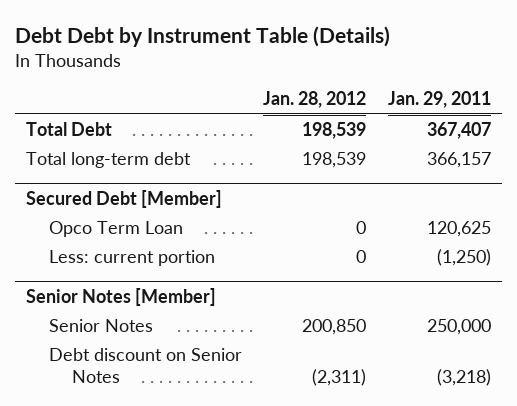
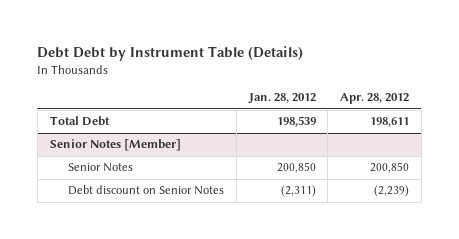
[387,91,491,109] Jan. 29, 2011 -> none
none -> [340,93,410,105] Apr. 28, 2012
[25,152,191,169] Total long-term debt -> none
[25,189,222,208] Secured Debt [Member] -> none
[48,221,183,238] Opco Term Loan -> none
[48,250,215,267] Less: current portion -> none

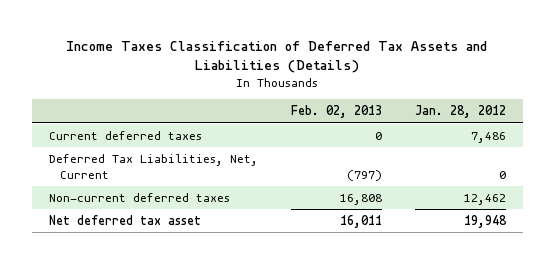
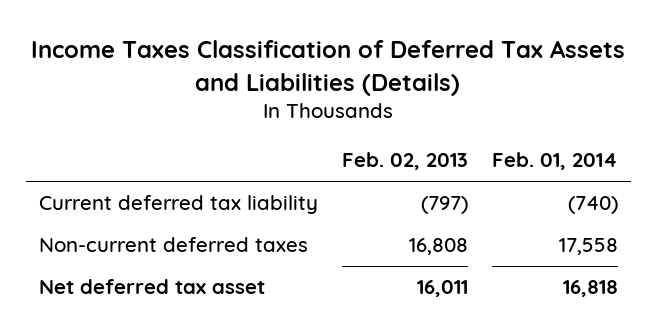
[415,105,507,119] Jan. 28, 2012 -> none
none -> [492,152,619,171] Feb. 01, 2014
[48,130,202,140] Current deferred taxes -> none
[48,153,258,179] Deferred Tax Liabilities, Net, Current -> [38,195,318,215] Current deferred tax liability

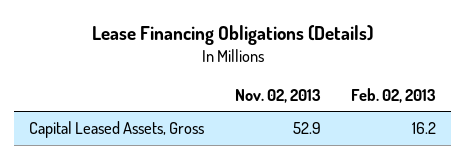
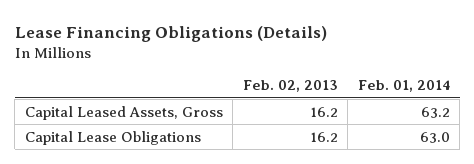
[234,88,321,103] Nov. 02, 2013 -> none
none -> [357,80,450,93] Feb. 01, 2014
none -> [24,130,201,145] Capital Lease Obligations

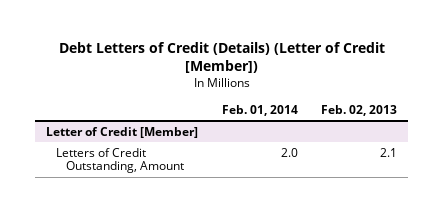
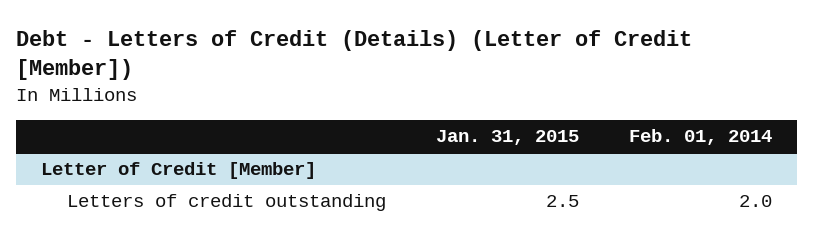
[58,42,385,74] Debt Letters of Credit (Details) (Letter of Credit [Member]) -> [16,29,693,81] Debt - Letters of Credit (Details) (Letter of Credit [Member])
[320,104,397,116] Feb. 02, 2013 -> none
none -> [435,130,579,146] Jan. 31, 2015
[56,147,184,174] Letters of Credit Outstanding, Amount -> [67,194,387,212] Letters of credit outstanding

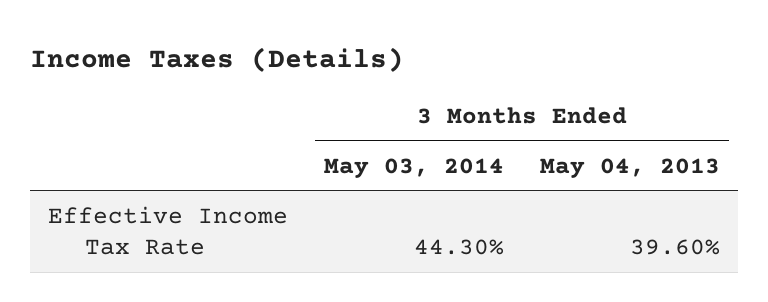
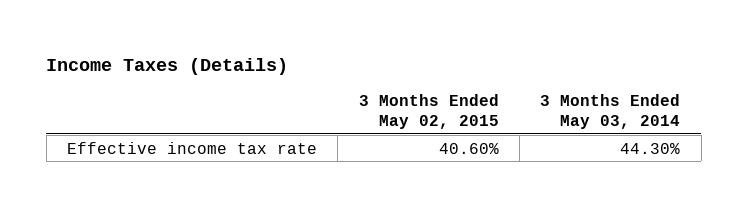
[540,157,721,178] May 04, 2013 -> none
none -> [358,93,499,130] 3 Months Ended May 02, 2015
[47,205,288,256] Effective Income Tax Rate -> [66,141,317,154] Effective income tax rate

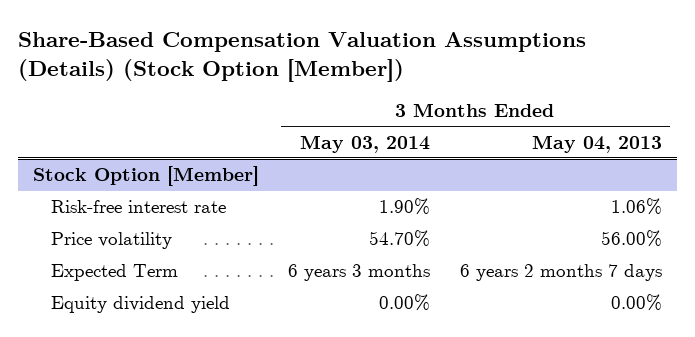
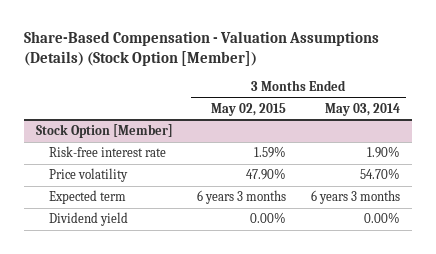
[17,31,586,83] Share-Based Compensation Valuation Assumptions (Details) (Stock Option [Member]) -> [23,31,379,66] Share-Based Compensation - Valuation Assumptions (Details) (Stock Option [Member])
[532,134,663,153] May 04, 2013 -> none
none -> [211,102,287,116] May 02, 2015
[50,264,178,282] Expected Term -> [48,190,126,205] Expected term
[50,296,230,314] Equity dividend yield -> [48,212,128,227] Dividend yield

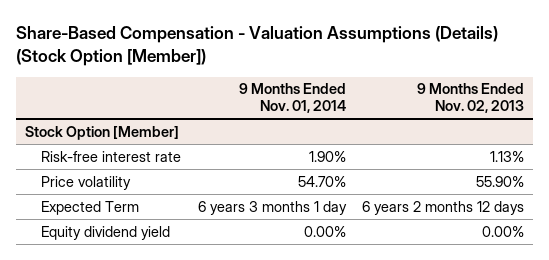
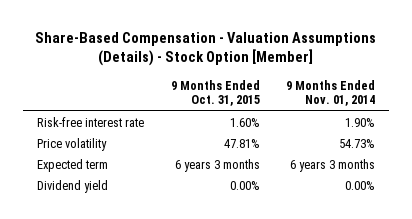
[16,26,499,66] Share-Based Compensation - Valuation Assumptions (Details) (Stock Option [Member]) -> [35,31,377,67] Share-Based Compensation - Valuation Assumptions (Details) - Stock Option [Member]
[417,83,525,114] 9 Months Ended Nov. 02, 2013 -> none
none -> [170,79,260,107] 9 Months Ended Oct. 31, 2015
[24,125,179,140] Stock Option [Member] -> none
[297,175,346,187] 54.70% -> [339,139,376,149] 54.73%
[40,200,139,215] Expected Term -> [36,159,108,173] Expected term
[197,200,347,215] 6 years 3 months 1 day -> [290,159,376,173] 6 years 3 months
[40,225,170,240] Equity dividend yield -> [36,180,108,194] Dividend yield

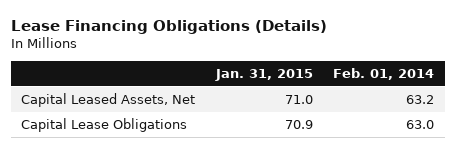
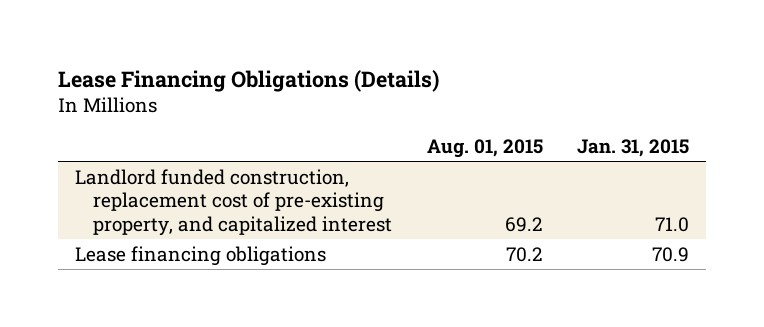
[333,68,435,81] Feb. 01, 2014 -> none
none -> [426,139,543,159] Aug. 01, 2015
[21,93,196,108] Capital Leased Assets, Net -> [74,168,393,236] Landlord funded construction, replacement cost of pre-existing property, and capitalized interest
[21,118,188,133] Capital Lease Obligations -> [74,245,326,266] Lease financing obligations

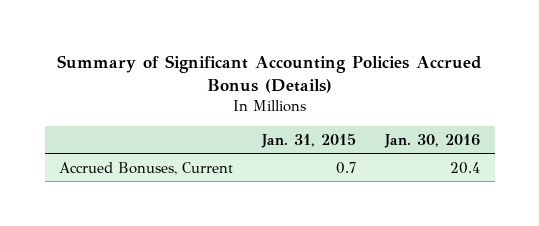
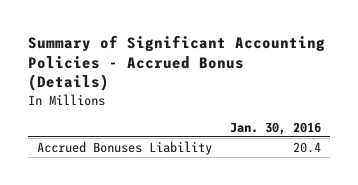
[56,54,482,93] Summary of Significant Accounting Policies Accrued Bonus (Details) -> [27,34,325,92] Summary of Significant Accounting Policies - Accrued Bonus (Details)
[261,132,357,148] Jan. 31, 2015 -> none
[59,161,234,175] Accrued Bonuses, Current -> [36,140,212,155] Accrued Bonuses Liability

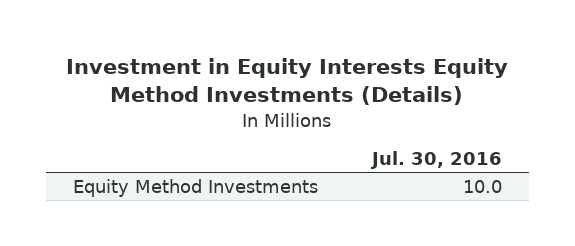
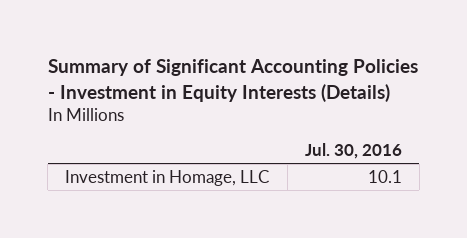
[66,58,509,106] Investment in Equity Interests Equity Method Investments (Details) -> [47,59,418,102] Summary of Significant Accounting Policies - Investment in Equity Interests (Details)
[73,179,319,198] Equity Method Investments -> none
none -> [65,169,270,186] Investment in Homage, LLC

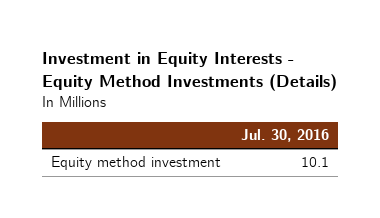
[47,59,418,102] Summary of Significant Accounting Policies - Investment in Equity Interests (Details) -> [41,52,337,92] Investment in Equity Interests - Equity Method Investments (Details)
[65,169,270,186] Investment in Homage, LLC -> [51,156,222,171] Equity method investment

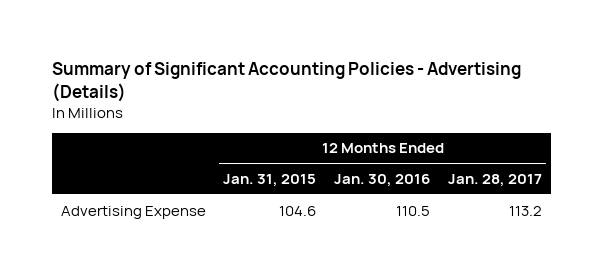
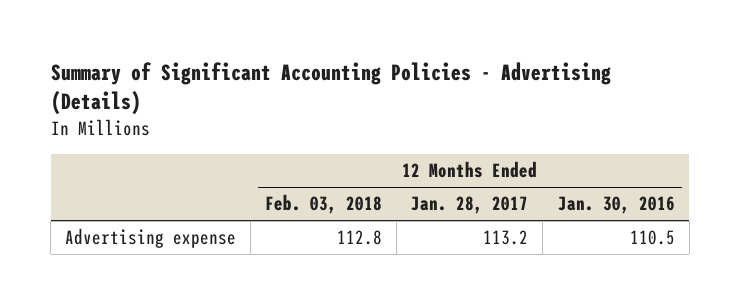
[223,173,317,187] Jan. 31, 2015 -> none
none -> [265,194,383,215] Feb. 03, 2018
[60,205,206,219] Advertising Expense -> [65,228,237,249] Advertising expense

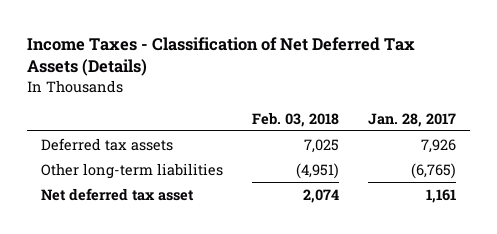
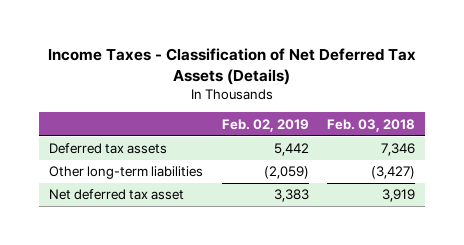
[367,112,456,127] Jan. 28, 2017 -> none
none -> [221,118,309,132] Feb. 02, 2019
[303,138,339,153] 7,025 -> [381,143,416,157] 7,346
[295,162,339,179] (4,951) -> [371,166,416,180] (3,427)
[302,188,339,203] 2,074 -> [382,189,416,203] 3,919

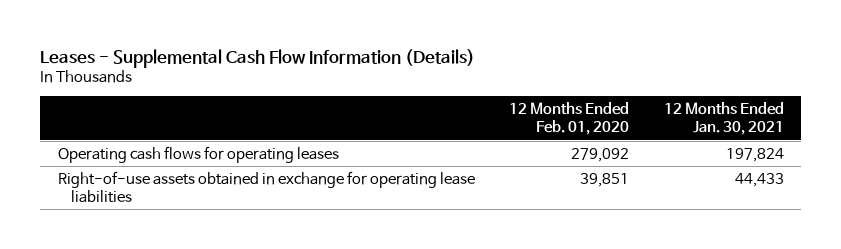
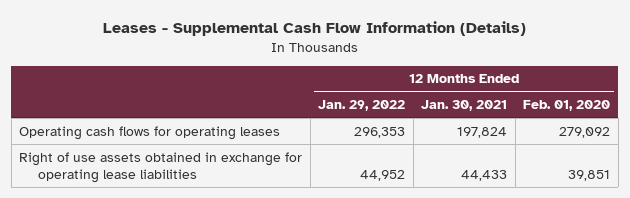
none -> [318,100,406,112] Jan. 29, 2022
[57,170,475,203] Right-of-use assets obtained in exchange for operating lease liabilities -> [19,151,303,184] Right of use assets obtained in exchange for operating lease liabilities

